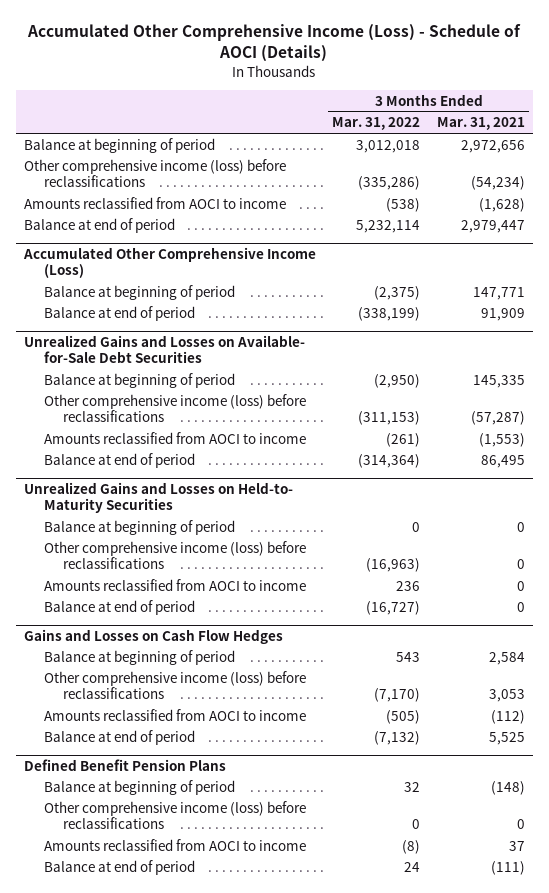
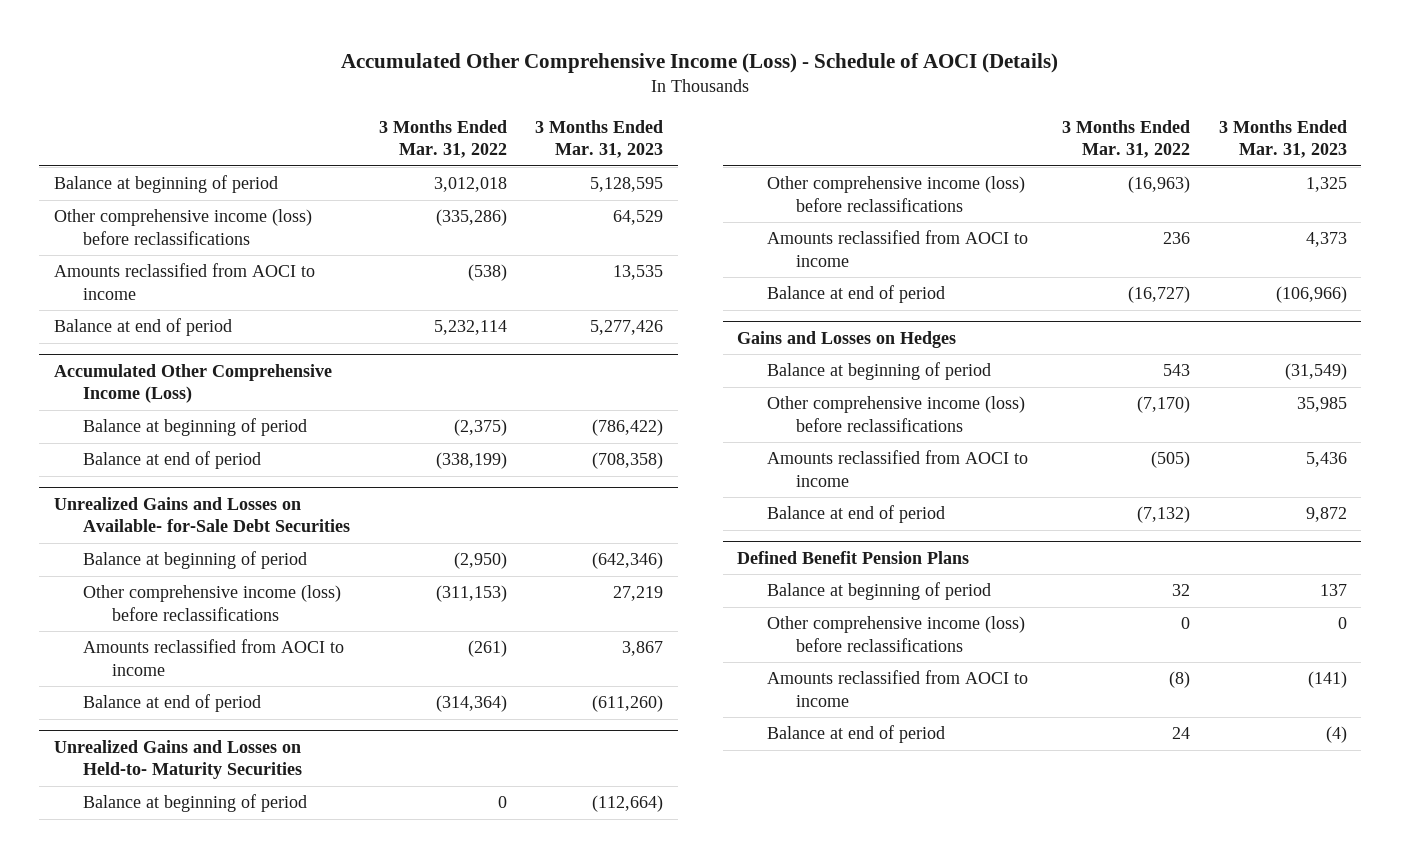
[436,117,525,131] Mar. 31, 2021 -> none
none -> [535,119,664,159] 3 Months Ended Mar. 31, 2023
[24,628,284,644] Gains and Losses on Cash Flow Hedges -> [737,330,957,348] Gains and Losses on Hedges

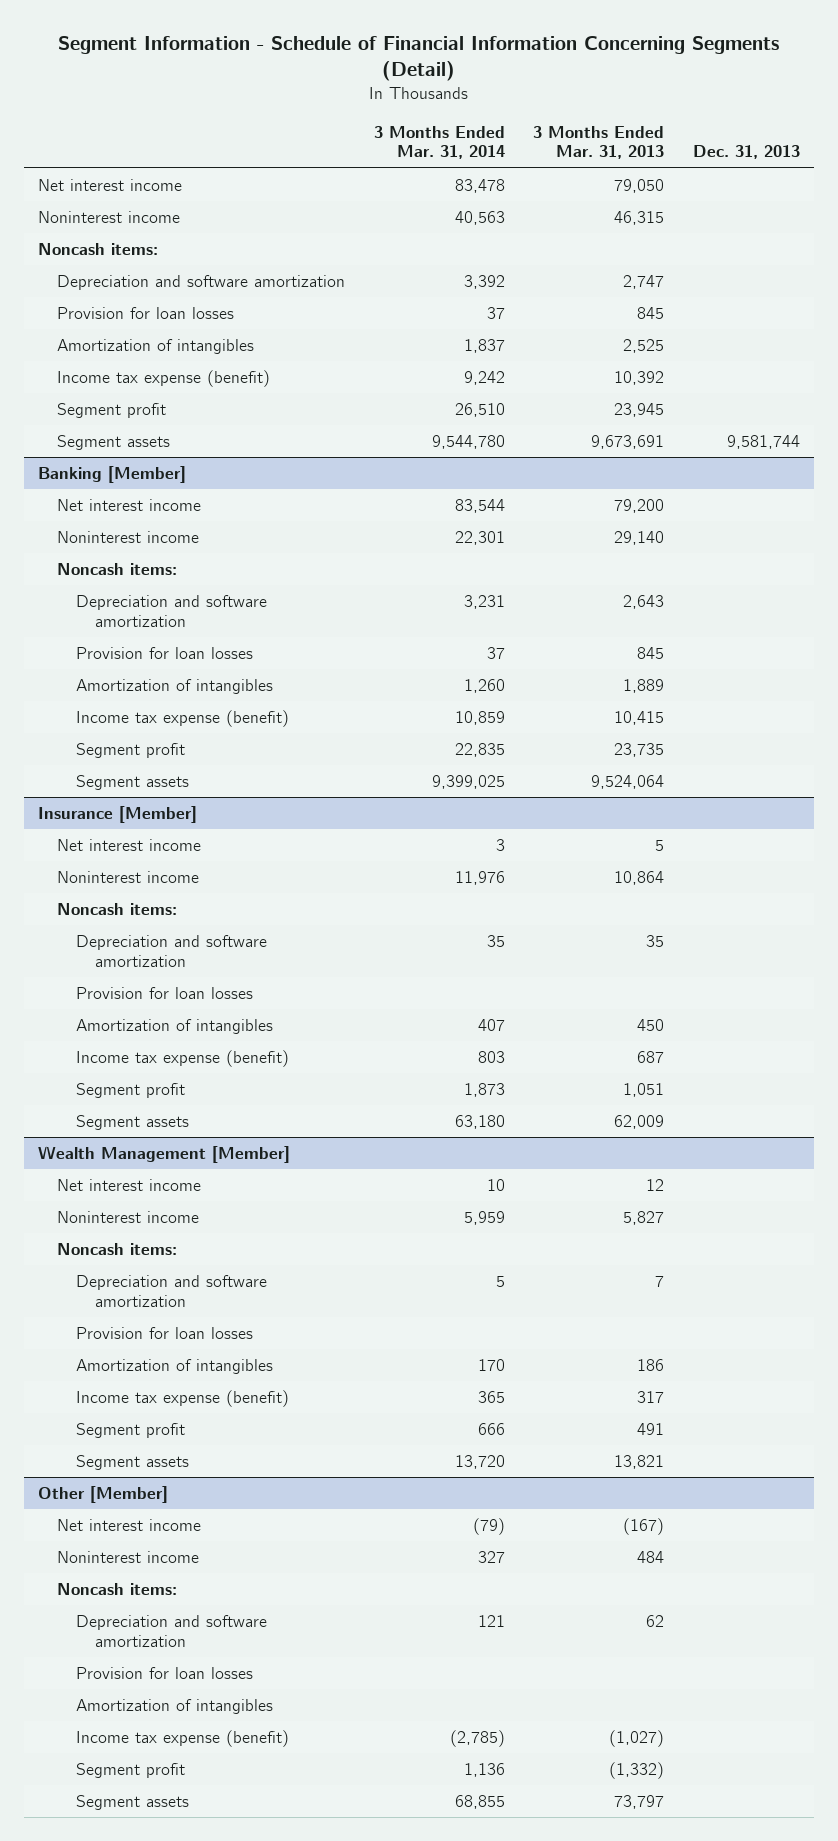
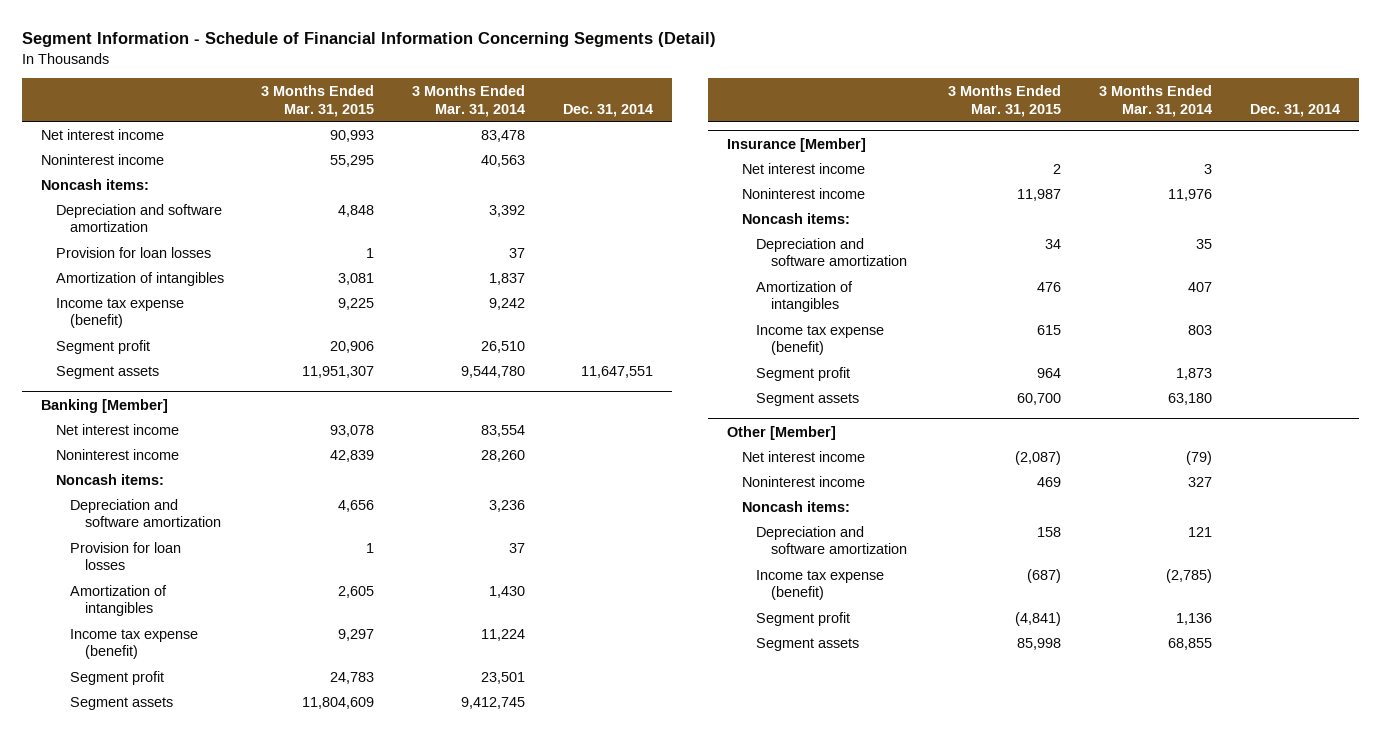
[533,125,665,160] 3 Months Ended Mar. 31, 2013 -> none
[693,145,801,160] Dec. 31, 2013 -> none
none -> [261,84,375,117] 3 Months Ended Mar. 31, 2015
none -> [563,103,654,117] Dec. 31, 2014
[454,498,505,513] 83,544 -> [481,424,526,437] 83,554
[454,530,505,545] 22,301 -> [481,449,526,462] 28,260
[463,594,505,609] 3,231 -> [489,499,526,512] 3,236
[463,678,505,693] 1,260 -> [489,585,526,598] 1,430
[454,710,505,725] 10,859 -> [481,628,526,641] 11,224
[454,742,505,757] 22,835 -> [481,671,526,684] 23,501
[431,774,505,789] 9,399,025 -> [461,696,526,709] 9,412,745
[75,986,253,999] Provision for loan losses -> none
[38,1145,291,1163] Wealth Management [Member] -> none
[56,1178,201,1191] Net interest income -> none
[56,1210,199,1223] Noninterest income -> none
[56,1242,177,1255] Noncash items: -> none
[75,1274,267,1307] Depreciation and software amortization -> none
[75,1326,253,1339] Provision for loan losses -> none
[75,1358,273,1374] Amortization of intangibles -> none
[75,1389,289,1407] Income tax expense (benefit) -> none
[75,1422,185,1438] Segment profit -> none
[75,1454,189,1470] Segment assets -> none
[75,1666,253,1679] Provision for loan losses -> none
[75,1698,273,1714] Amortization of intangibles -> none

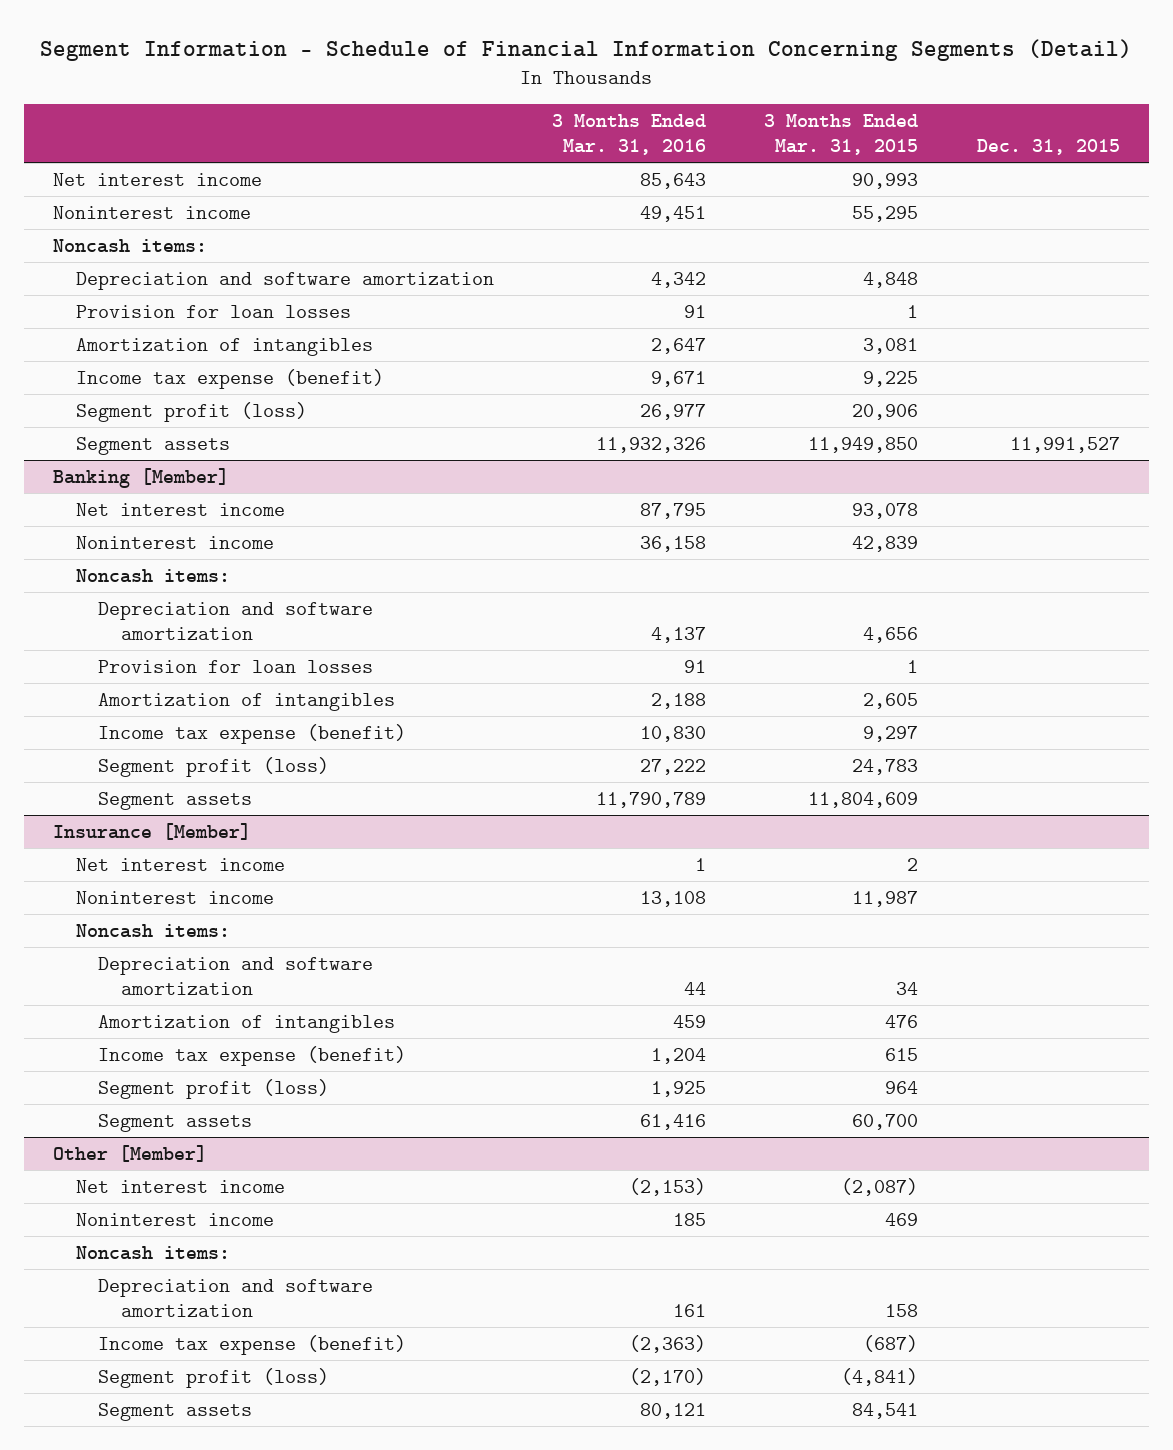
[412,84,526,117] 3 Months Ended Mar. 31, 2014 -> none
[563,103,654,117] Dec. 31, 2014 -> none
none -> [551,113,706,156] 3 Months Ended Mar. 31, 2016
none -> [976,139,1120,156] Dec. 31, 2015
[55,339,150,354] Segment profit -> [75,401,307,422] Segment profit (loss)
[302,365,375,378] 11,951,307 -> [808,436,919,453] 11,949,850
[70,670,165,685] Segment profit -> [98,756,330,777] Segment profit (loss)
[756,366,851,381] Segment profit -> [98,1078,330,1099] Segment profit (loss)
[756,611,851,626] Segment profit -> [98,1367,330,1388] Segment profit (loss)
[1016,637,1061,650] 85,998 -> [852,1402,919,1419] 84,541

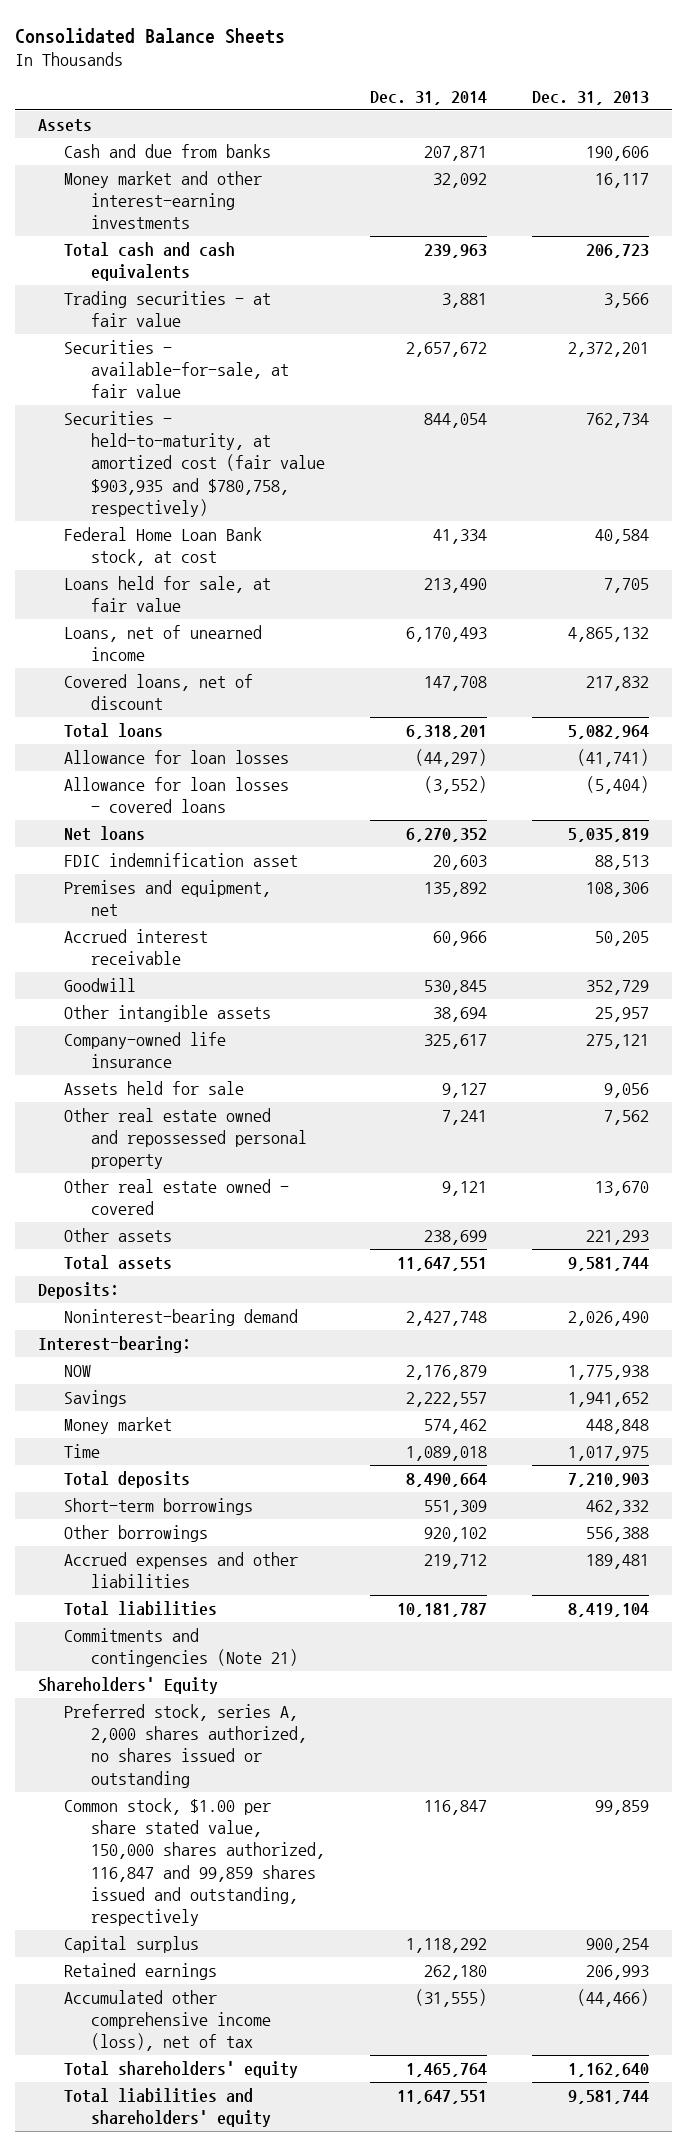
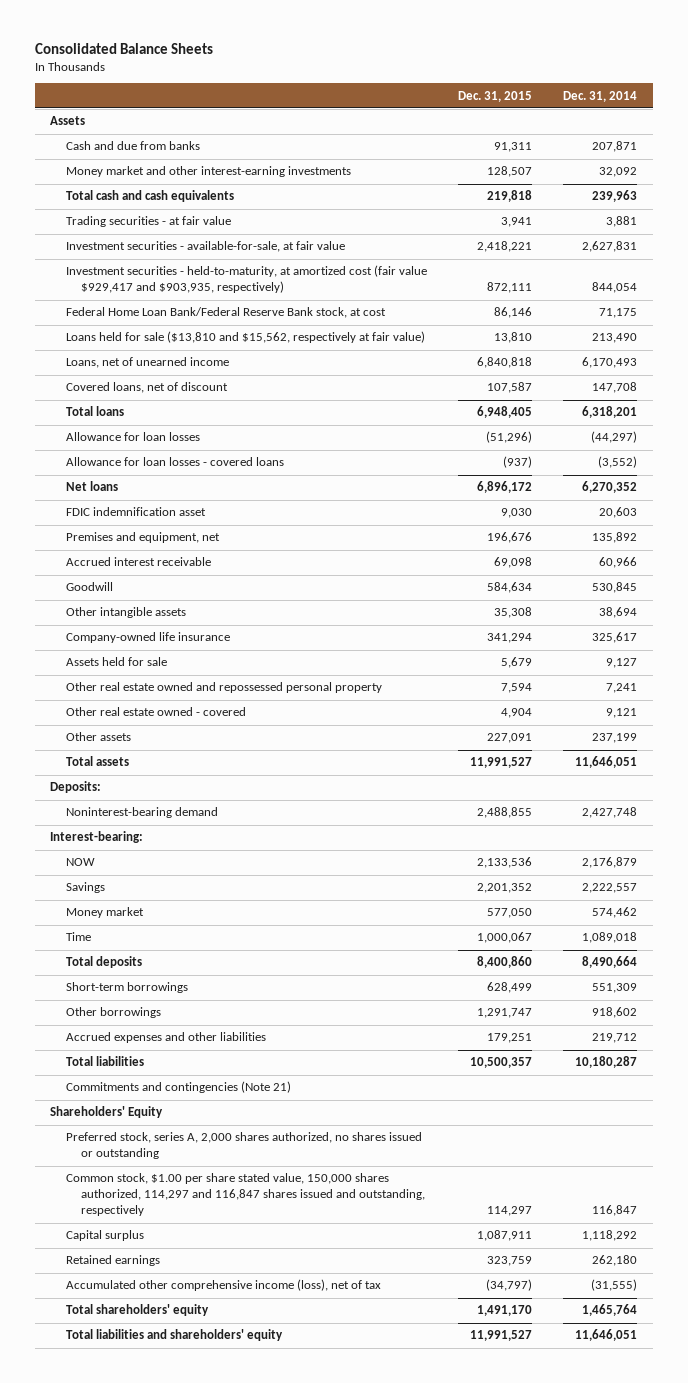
[532,90,650,105] Dec. 31, 2013 -> none
none -> [458,90,533,102] Dec. 31, 2015
[64,340,289,399] Securities - available-for-sale, at fair value -> [65,241,345,253] Investment securities - available-for-sale, at fair value
[405,342,487,358] 2,657,672 -> [582,241,638,253] 2,627,831
[64,411,325,517] Securities - held-to-maturity, at amortized cost (fair value $903,935 and $780,758, respectively) -> [65,265,427,294] Investment securities - held-to-maturity, at amortized cost (fair value $929,417 and $903,935, respectively)
[64,527,263,567] Federal Home Loan Bank stock, at cost -> [65,307,386,319] Federal Home Loan Bank/Federal Reserve Bank stock, at cost
[432,529,487,545] 41,334 -> [599,308,638,319] 71,175
[64,576,272,613] Loans held for sale, at fair value -> [65,331,425,344] Loans held for sale ($13,810 and $15,562, respectively at fair value)
[423,1230,487,1246] 238,699 -> [592,733,638,744] 237,199
[396,1257,487,1272] 11,647,551 -> [575,756,638,769] 11,646,051
[423,1527,487,1543] 920,102 -> [592,1007,638,1019] 918,602
[396,1603,487,1618] 10,181,787 -> [575,1056,638,1069] 10,180,287
[64,1798,325,1926] Common stock, $1.00 per share stated value, 150,000 shares authorized, 116,847 and 99,859 shares issued and outstanding, respectively -> [65,1173,426,1217] Common stock, $1.00 per share stated value, 150,000 shares authorized, 114,297 and 116,847 shares issued and outstanding, respectively
[396,2090,487,2105] 11,647,551 -> [575,1329,638,1342] 11,646,051

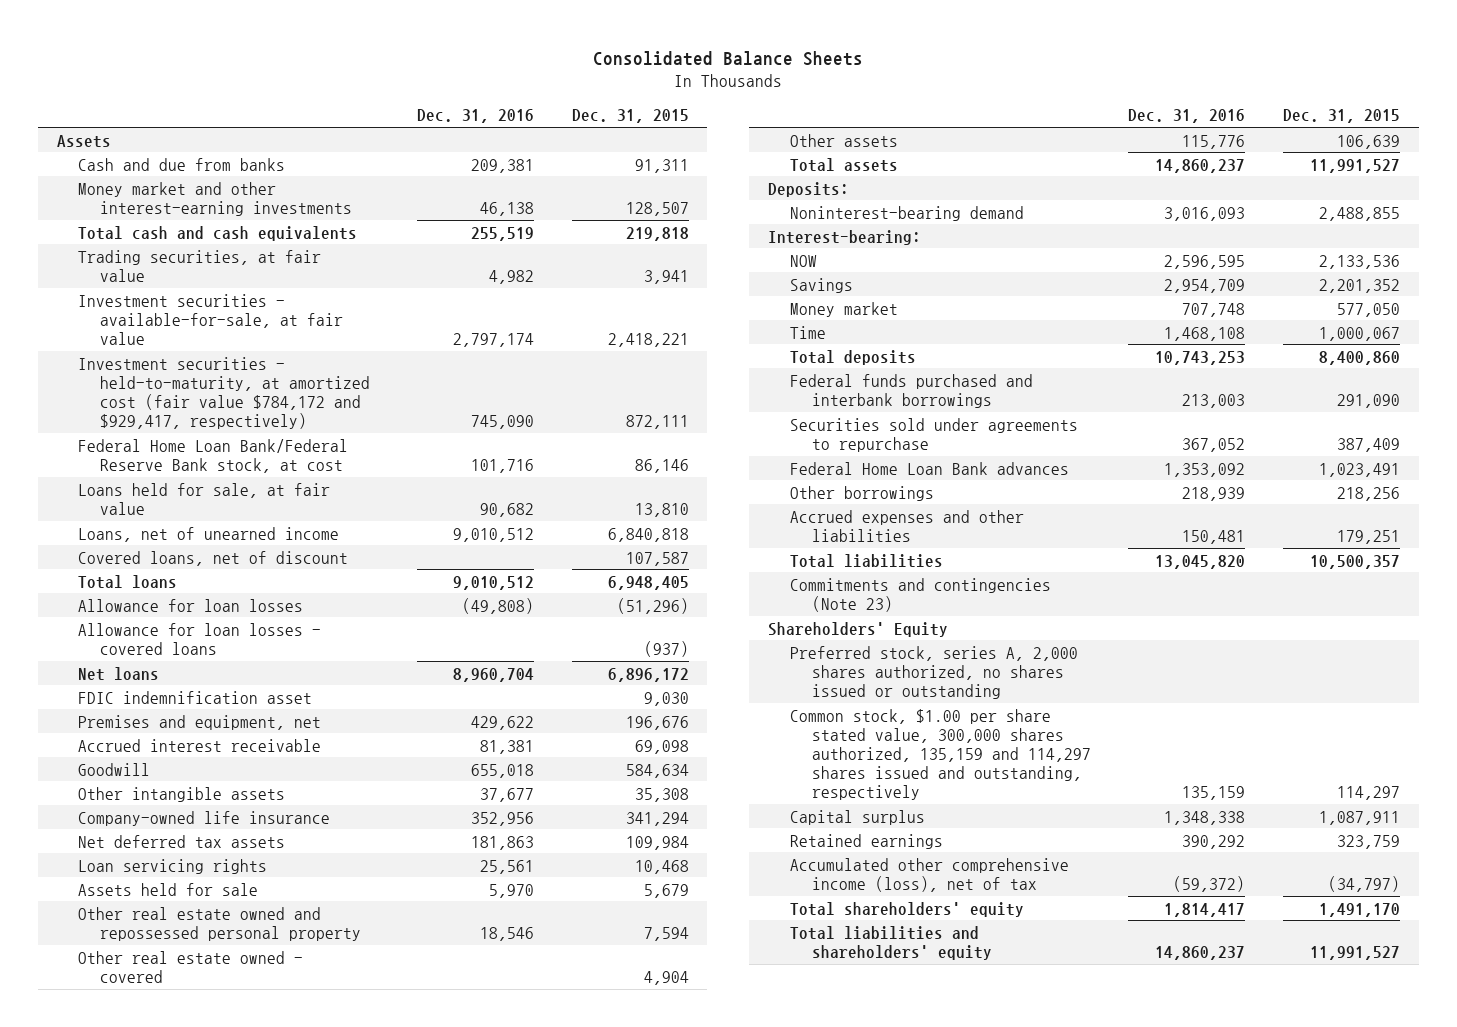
[563,90,638,102] Dec. 31, 2014 -> none
none -> [416,109,534,124] Dec. 31, 2016
[65,216,231,228] Trading securities - at fair value -> [78,249,322,282] Trading securities, at fair value
[65,265,427,294] Investment securities - held-to-maturity, at amortized cost (fair value $929,417 and $903,935, respectively) -> [78,356,371,430] Investment securities - held-to-maturity, at amortized cost (fair value $784,172 and $929,417, respectively)
[65,331,425,344] Loans held for sale ($13,810 and $15,562, respectively at fair value) -> [78,482,331,515] Loans held for sale, at fair value
none -> [78,834,286,848] Net deferred tax assets
none -> [78,858,268,874] Loan servicing rights
[487,733,533,744] 227,091 -> [1337,134,1401,149] 106,639
[65,982,188,994] Short-term borrowings -> none
none -> [789,373,1033,408] Federal funds purchased and interbank borrowings
none -> [789,417,1078,452] Securities sold under agreements to repurchase
none -> [789,461,1069,475] Federal Home Loan Bank advances
[477,1008,533,1019] 1,291,747 -> [1337,486,1401,501] 218,256
[65,1081,291,1094] Commitments and contingencies (Note 21) -> [789,577,1051,612] Commitments and contingencies (Note 23)
[65,1173,426,1217] Common stock, $1.00 per share stated value, 150,000 shares authorized, 114,297 and 116,847 shares issued and outstanding, respectively -> [789,708,1091,801] Common stock, $1.00 per share stated value, 300,000 shares authorized, 135,159 and 114,297 shares issued and outstanding, respectively

